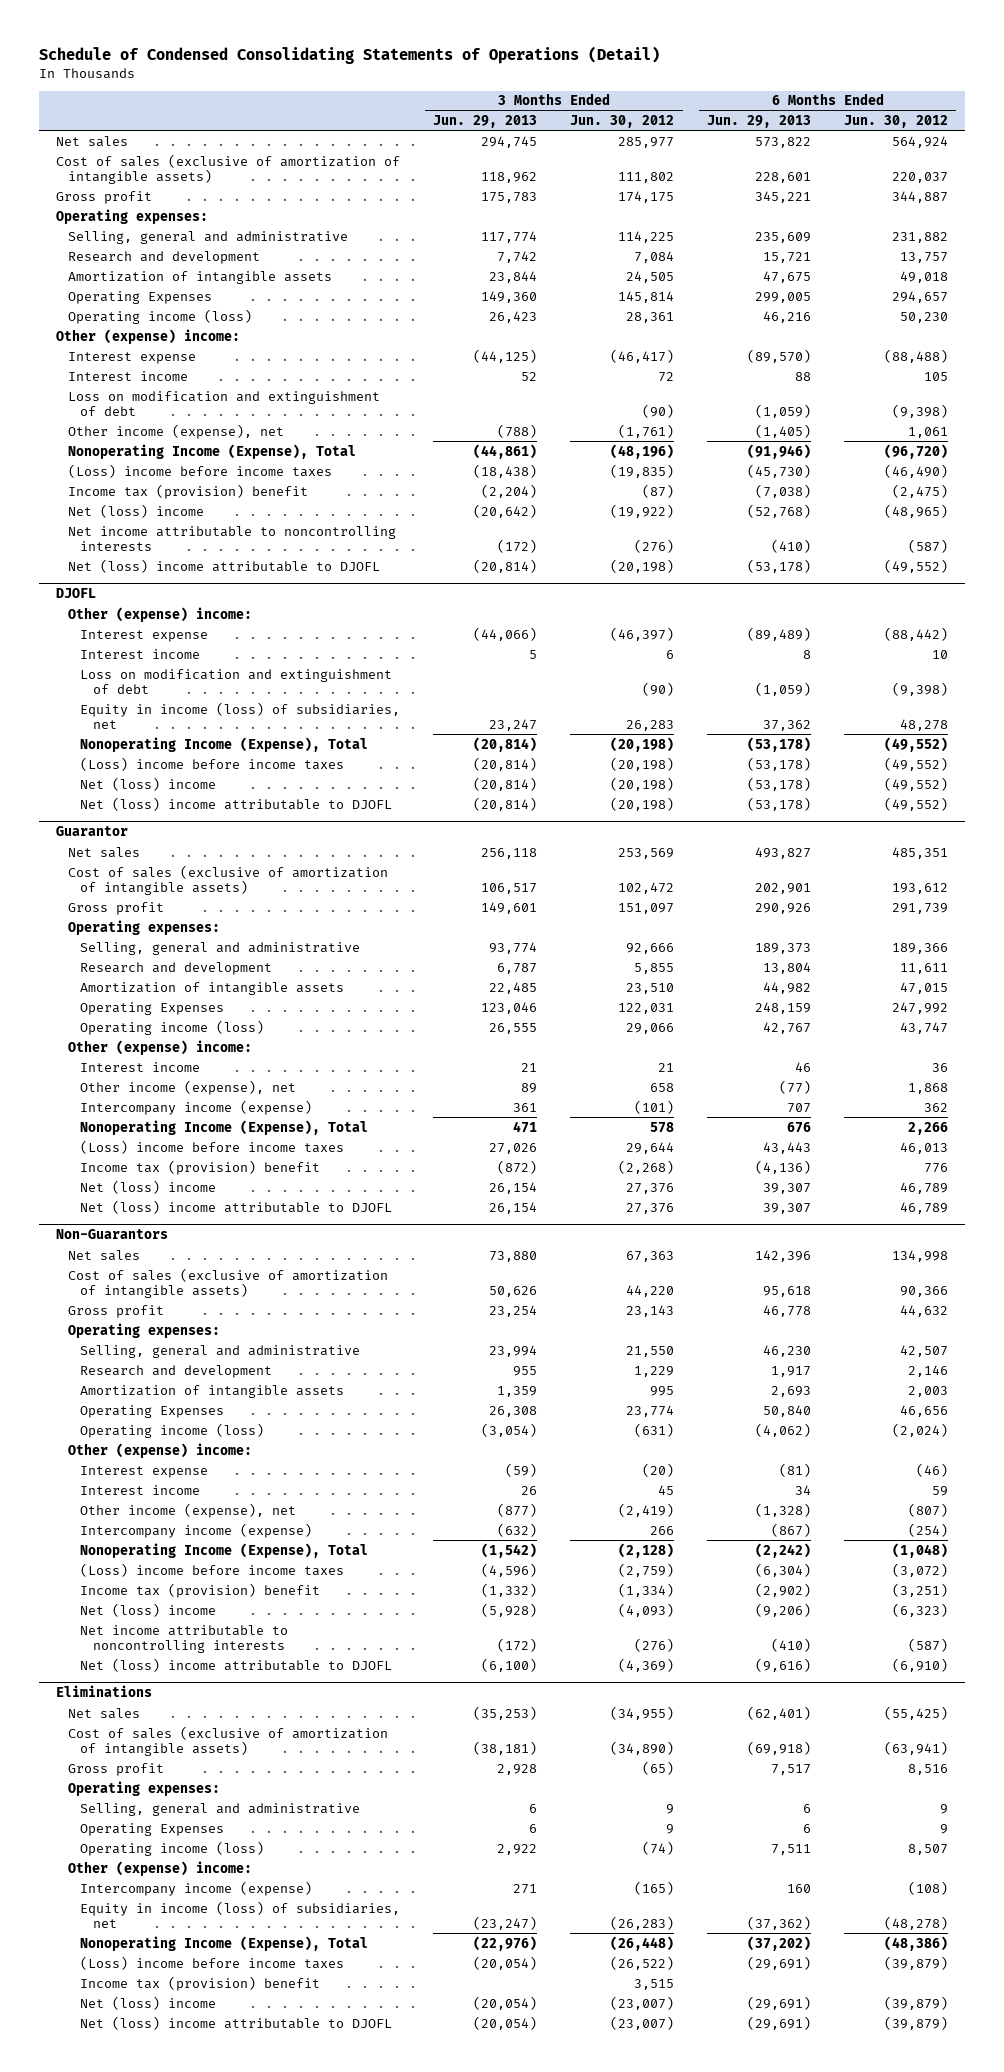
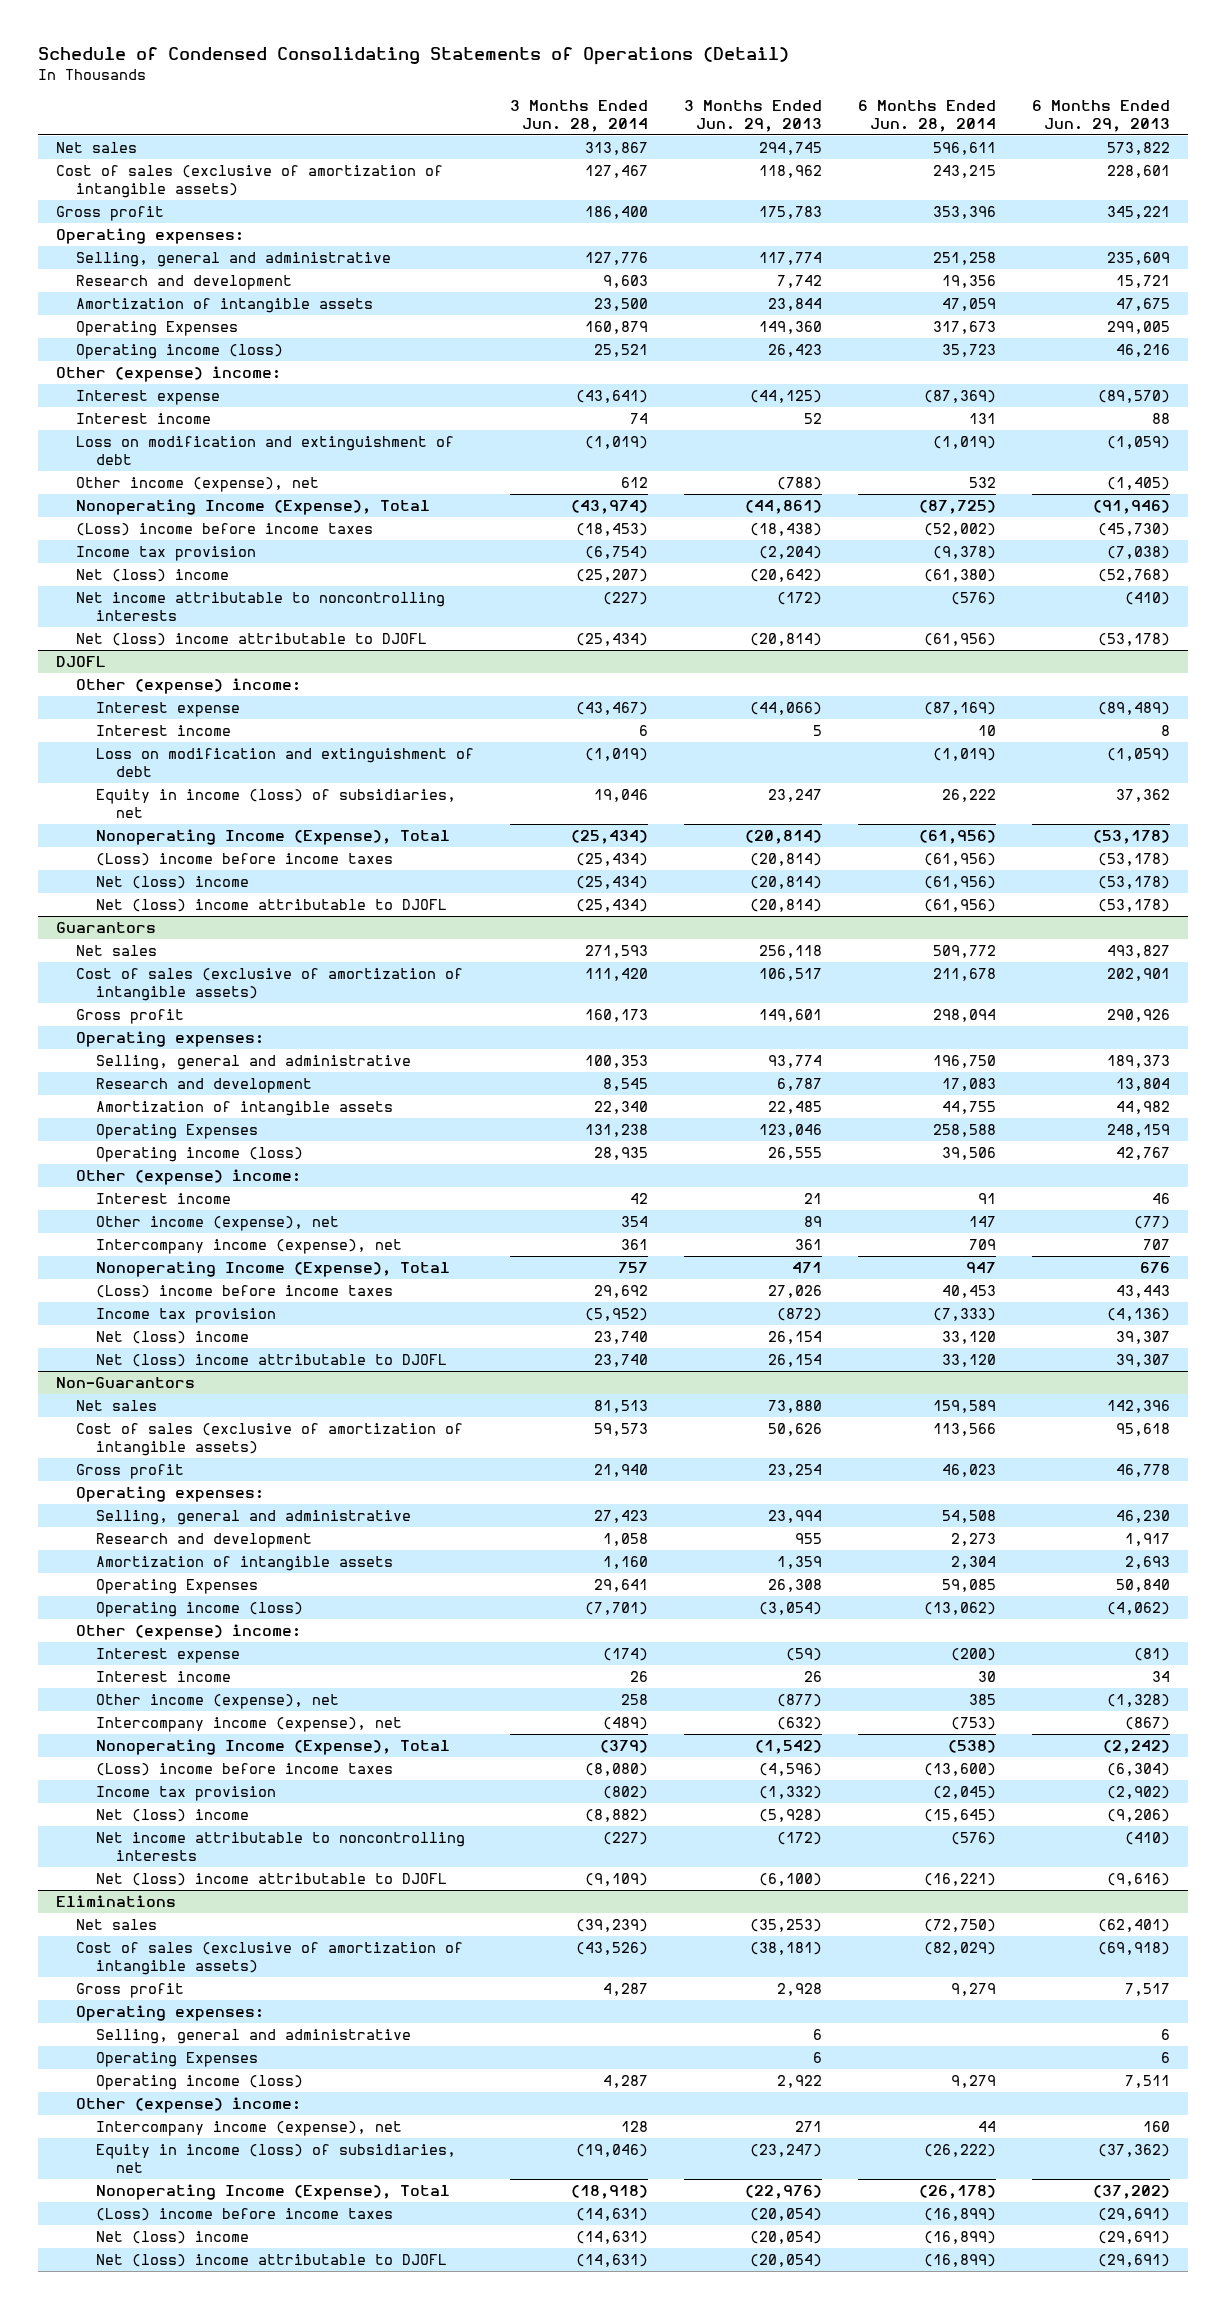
[570,115,675,129] Jun. 30, 2012 -> none
[844,115,949,129] Jun. 30, 2012 -> none
none -> [510,100,649,132] 3 Months Ended Jun. 28, 2014
none -> [857,100,996,132] 6 Months Ended Jun. 28, 2014
[68,483,309,499] Income tax (provision) benefit -> [76,546,257,562] Income tax provision
[55,826,128,837] Guarantor -> [56,922,157,934] Guarantors
[80,1099,313,1115] Intercompany income (expense) -> [96,1239,403,1255] Intercompany income (expense), net
[80,1159,321,1175] Income tax (provision) benefit -> [96,1308,277,1324] Income tax provision
[80,1522,313,1538] Intercompany income (expense) -> [96,1717,403,1733] Intercompany income (expense), net
[80,1582,321,1598] Income tax (provision) benefit -> [96,1786,277,1802] Income tax provision
[80,1880,313,1896] Intercompany income (expense) -> [96,2121,403,2137] Intercompany income (expense), net
[80,1975,321,1991] Income tax (provision) benefit -> none

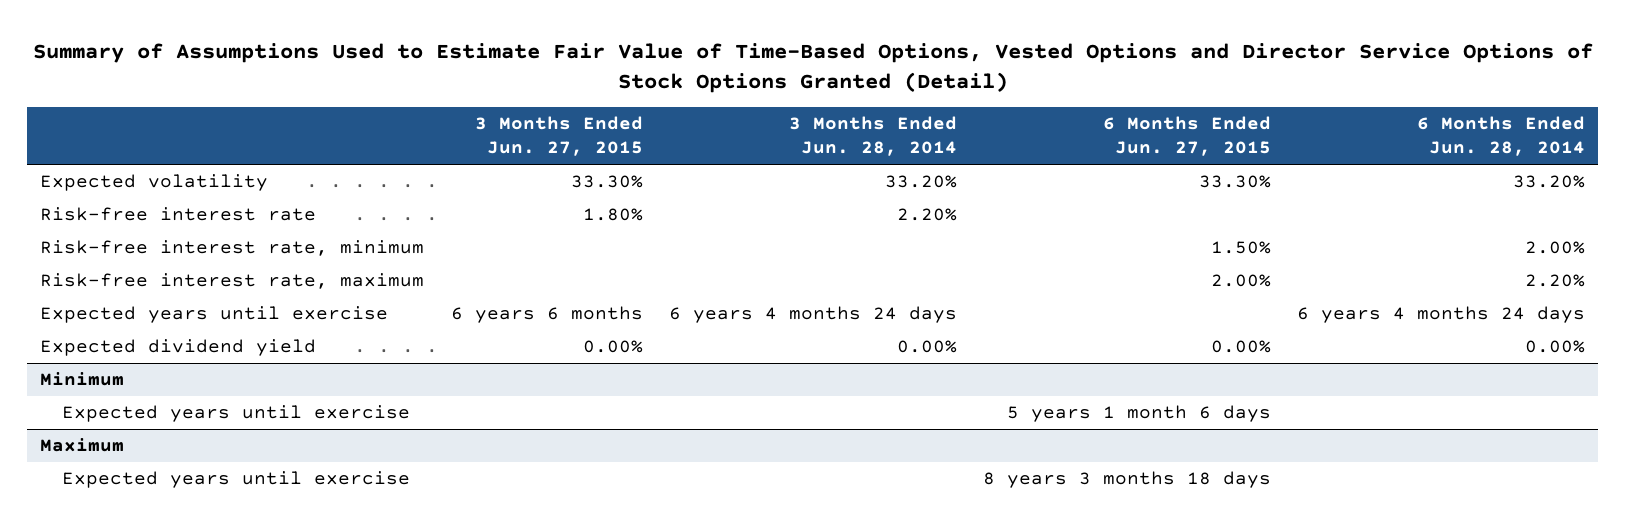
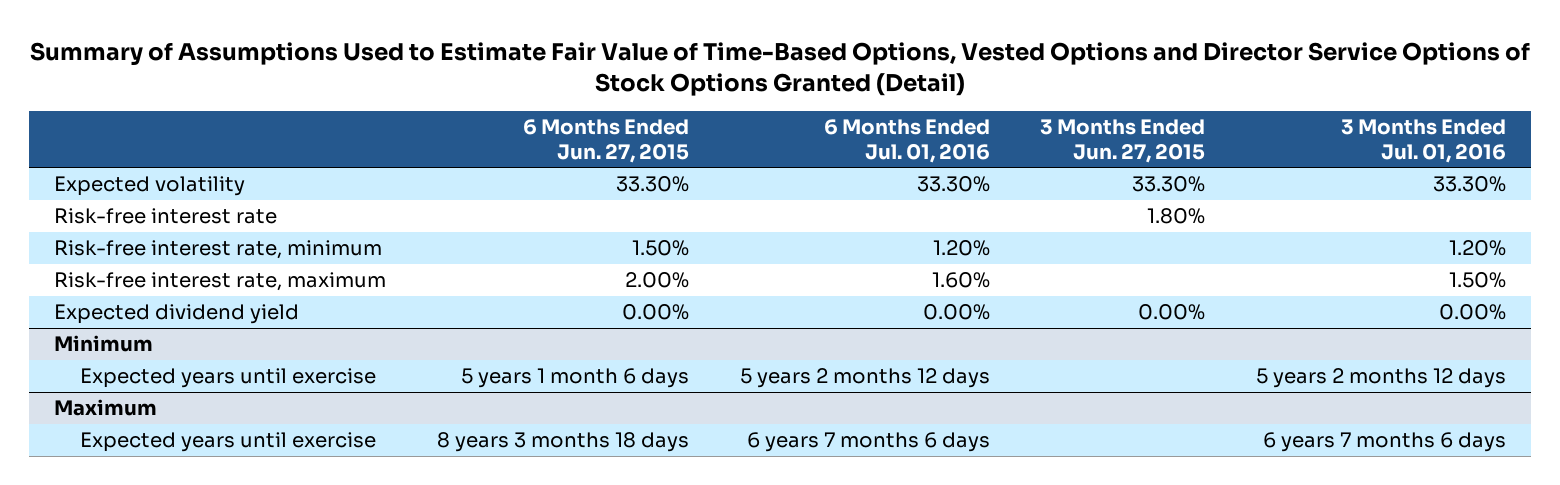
[788,116,957,157] 3 Months Ended Jun. 28, 2014 -> none
[1417,116,1586,157] 6 Months Ended Jun. 28, 2014 -> none
none -> [823,118,990,163] 6 Months Ended Jul. 01, 2016
none -> [1340,118,1506,163] 3 Months Ended Jul. 01, 2016
[40,306,389,324] Expected years until exercise -> none

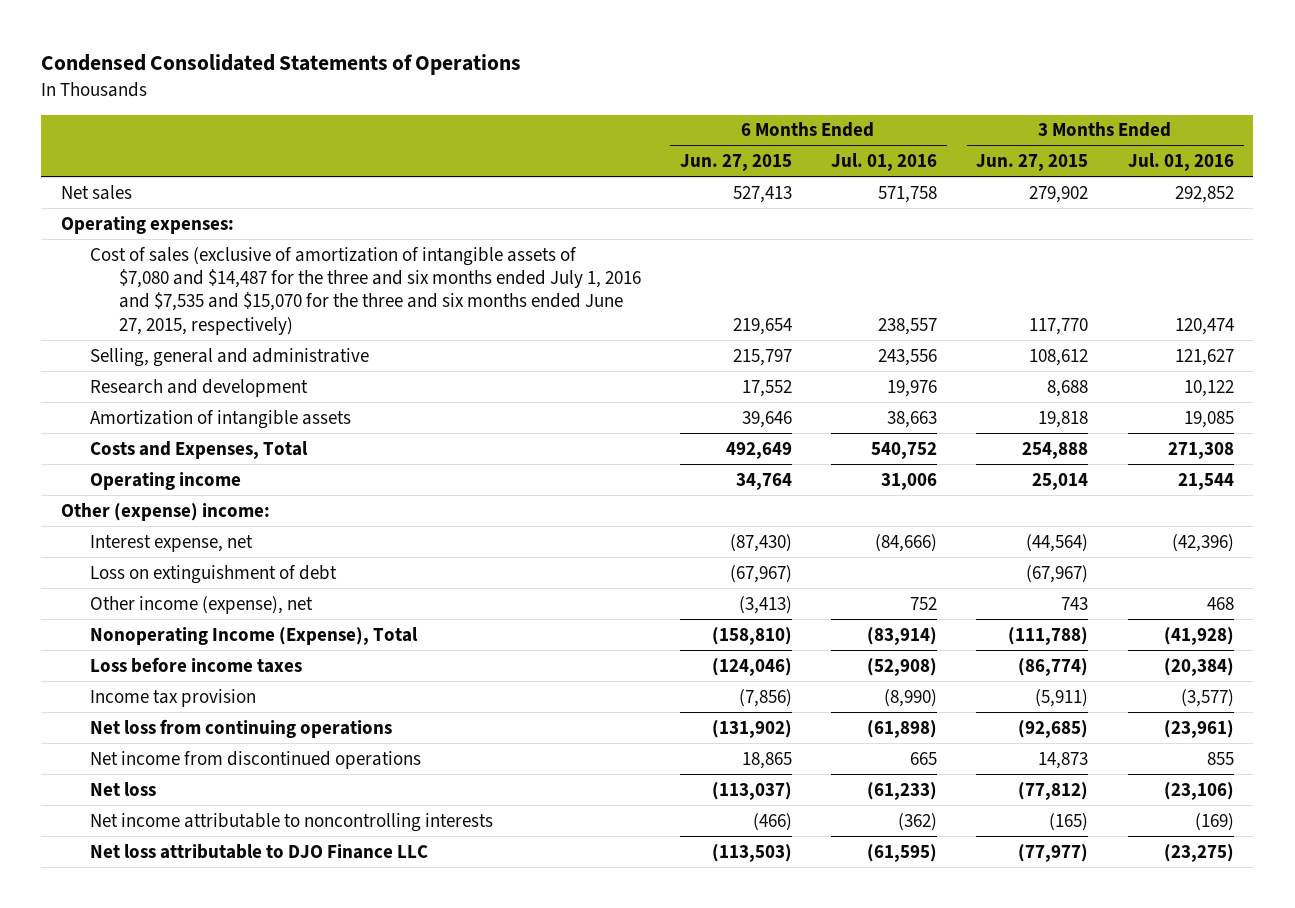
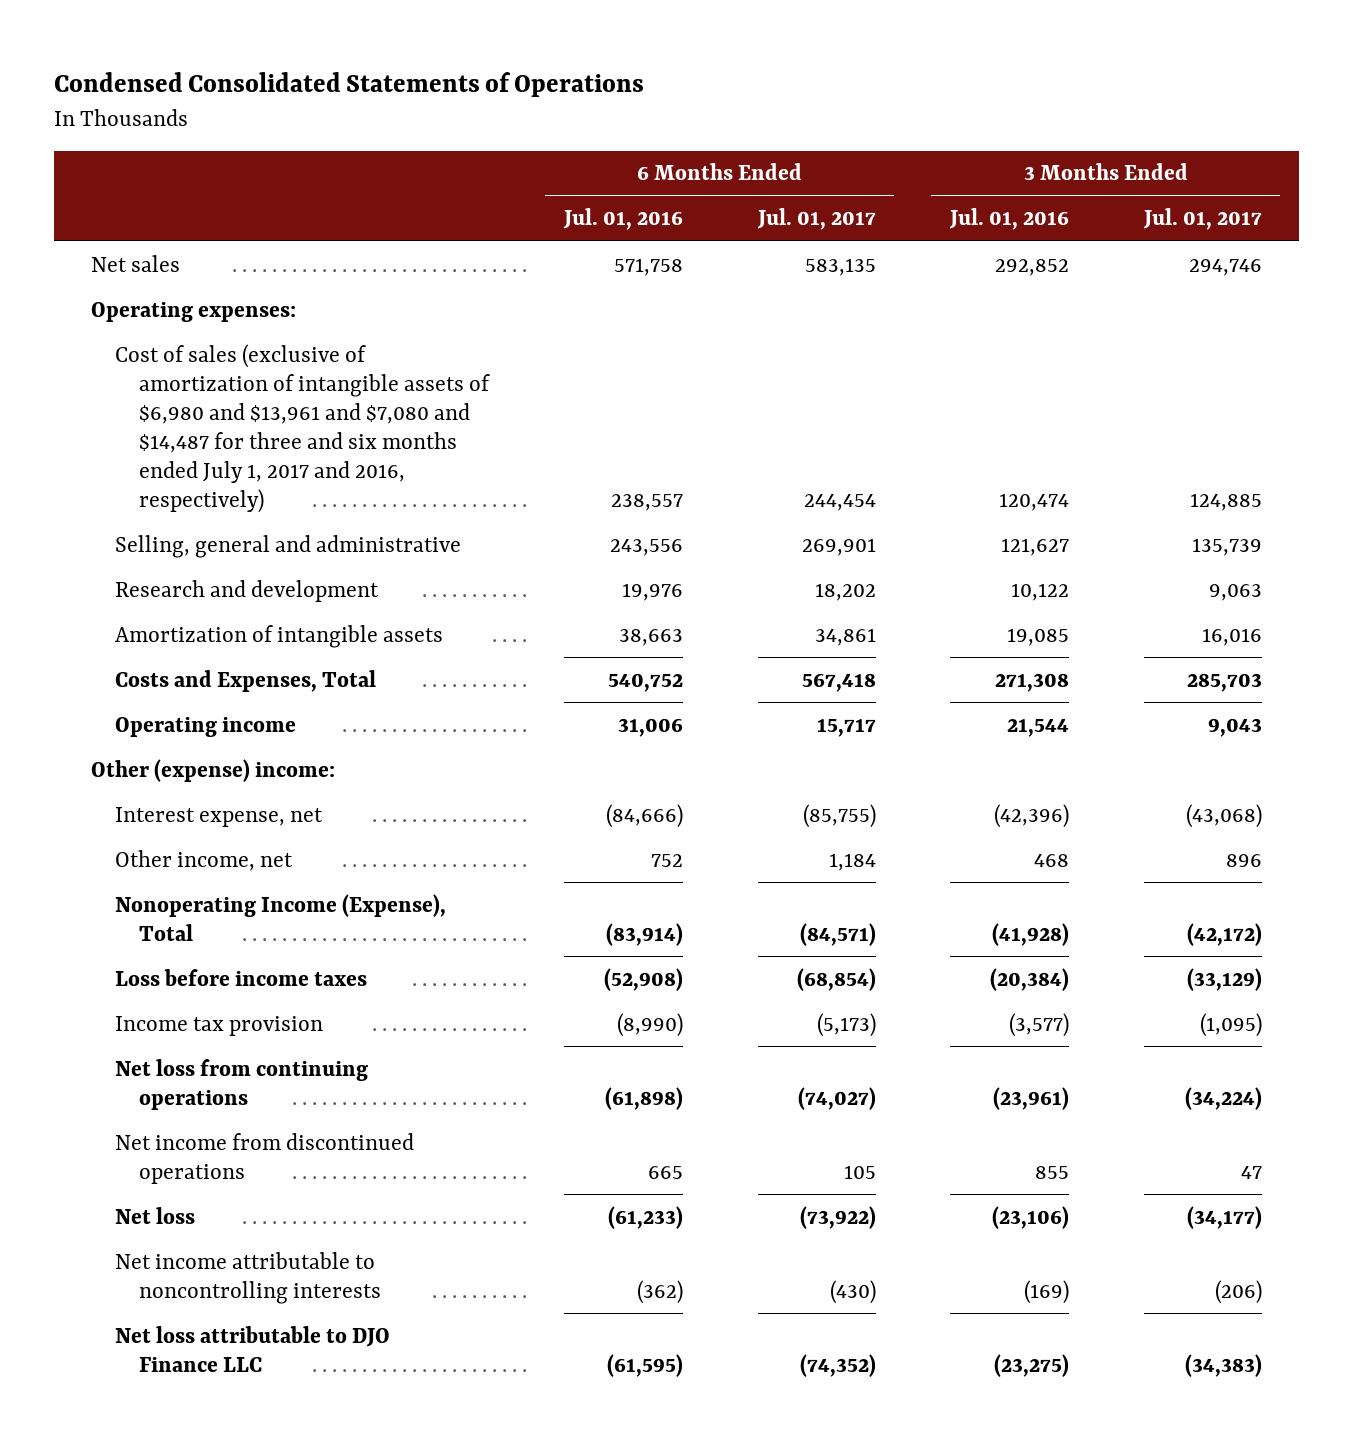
[679,154,792,172] Jun. 27, 2015 -> none
[976,154,1089,172] Jun. 27, 2015 -> none
none -> [756,208,876,231] Jul. 01, 2017
none -> [1142,208,1262,231] Jul. 01, 2017
[89,246,641,335] Cost of sales (exclusive of amortization of intangible assets of $7,080 and $14,487 for the three and six months ended July 1, 2016 and $7,535 and $15,070 for the three and six months ended June 27, 2015, respectively) -> [115,343,491,513] Cost of sales (exclusive of amortization of intangible assets of $6,980 and $13,961 and $7,080 and $14,487 for three and six months ended July 1, 2017 and 2016, respectively)
[89,564,337,584] Loss on extinguishment of debt -> none
[89,595,313,614] Other income (expense), net -> [115,849,294,871] Other income, net

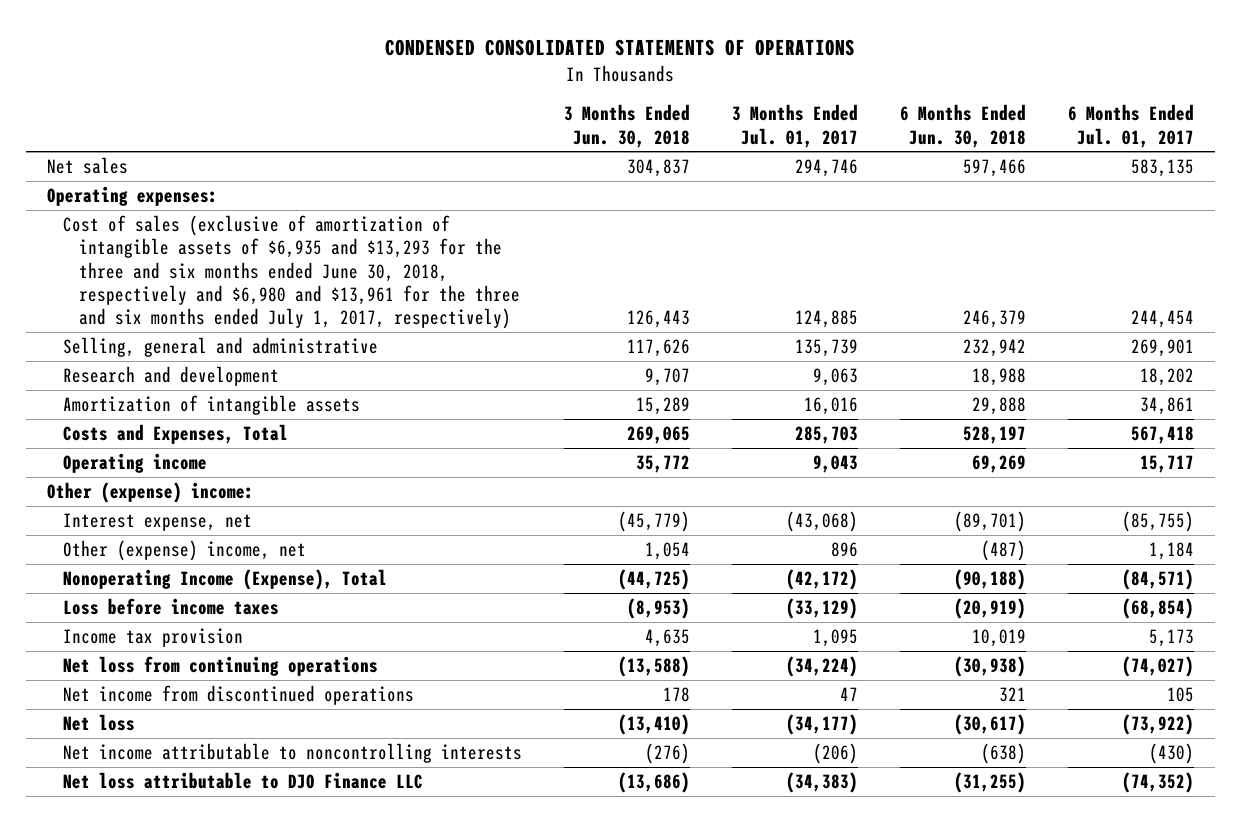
[53,72,644,98] Condensed Consolidated Statements of Operations -> [385,39,856,57] CONDENSED CONSOLIDATED STATEMENTS OF OPERATIONS
[562,208,683,231] Jul. 01, 2016 -> none
[949,208,1070,231] Jul. 01, 2016 -> none
none -> [563,104,690,148] 3 Months Ended Jun. 30, 2018
none -> [899,104,1026,148] 6 Months Ended Jun. 30, 2018
[115,343,491,513] Cost of sales (exclusive of amortization of intangible assets of $6,980 and $13,961 and $7,080 and $14,487 for three and six months ended July 1, 2017 and 2016, respectively) -> [63,214,521,330] Cost of sales (exclusive of amortization of intangible assets of $6,935 and $13,293 for the three and six months ended June 30, 2018, respectively and $6,980 and $13,961 for the three and six months ended July 1, 2017, respectively)
[115,849,294,871] Other income, net -> [63,539,307,561] Other (expense) income, net
[816,1012,876,1037] (5,173) -> [1148,628,1194,647] 5,173
[1199,1012,1262,1037] (1,095) -> [812,628,858,647] 1,095

